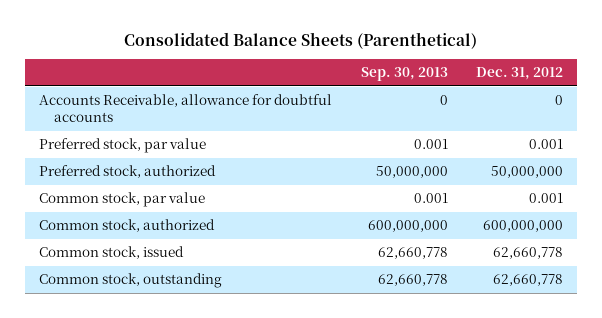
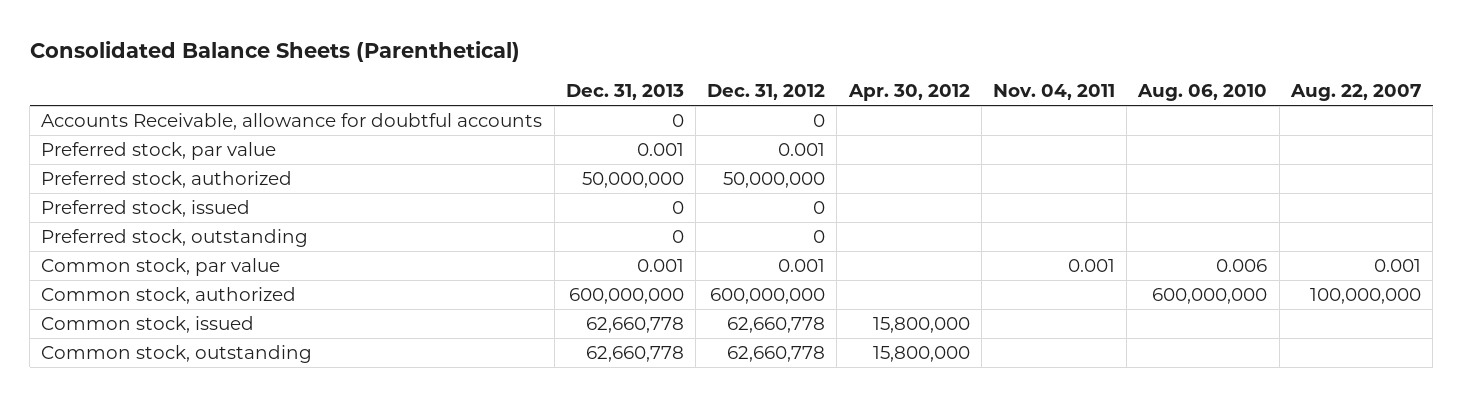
[360,67,448,82] Sep. 30, 2013 -> none
none -> [565,84,684,101] Dec. 31, 2013
none -> [847,84,970,102] Apr. 30, 2012
none -> [993,84,1116,101] Nov. 04, 2011
none -> [1137,84,1268,102] Aug. 06, 2010
none -> [1289,84,1421,102] Aug. 22, 2007
none -> [41,199,251,217] Preferred stock, issued
none -> [41,228,309,247] Preferred stock, outstanding

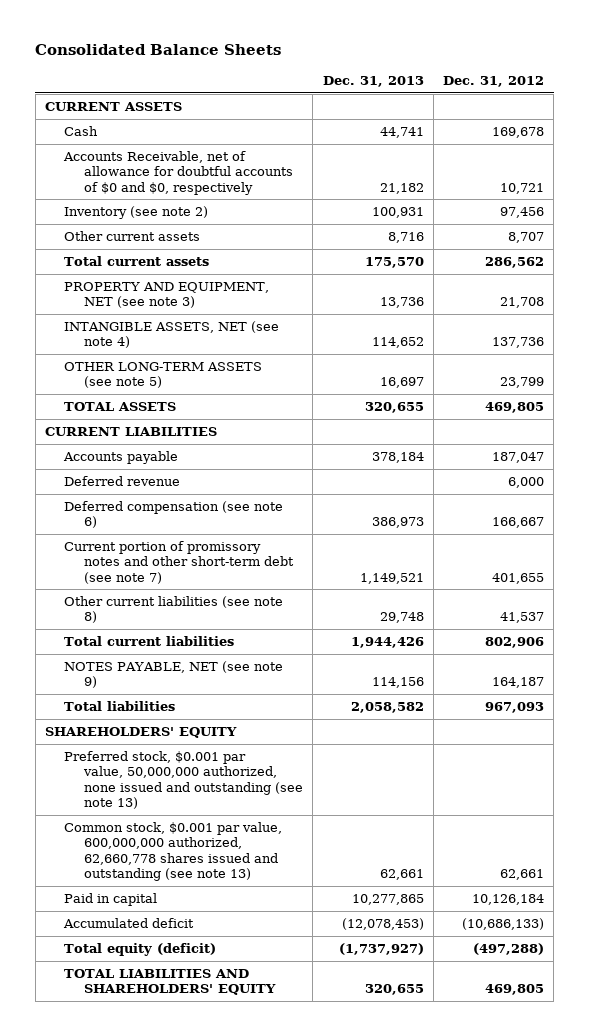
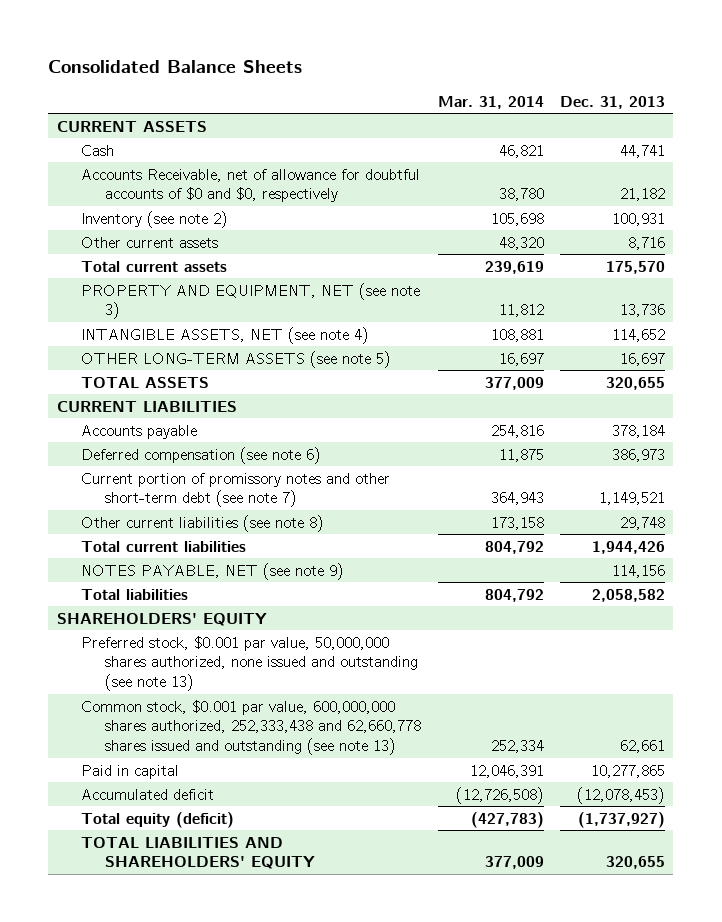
[443,76,545,88] Dec. 31, 2012 -> none
none -> [437,95,544,109] Mar. 31, 2014
[64,476,181,487] Deferred revenue -> none
[64,751,303,810] Preferred stock, $0.001 par value, 50,000,000 authorized, none issued and outstanding (see note 13) -> [80,635,419,691] Preferred stock, $0.001 par value, 50,000,000 shares authorized, none issued and outstanding (see note 13)
[64,822,283,882] Common stock, $0.001 par value, 600,000,000 authorized, 62,660,778 shares issued and outstanding (see note 13) -> [80,699,422,755] Common stock, $0.001 par value, 600,000,000 shares authorized, 252,333,438 and 62,660,778 shares issued and outstanding (see note 13)

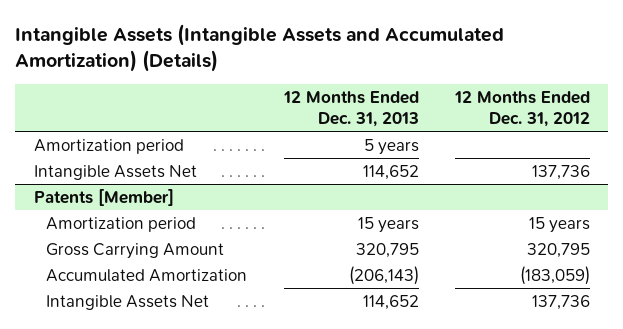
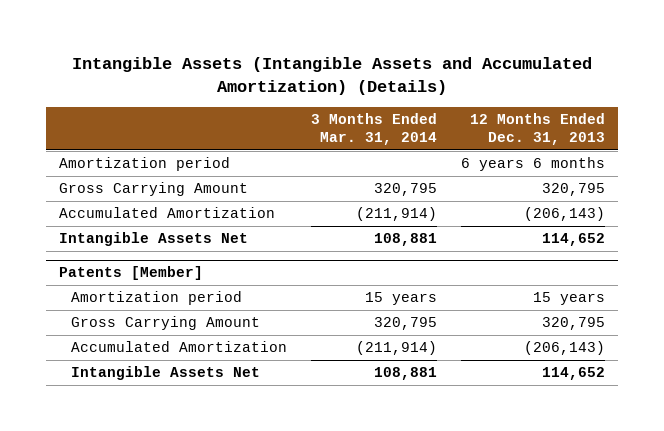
[453,91,590,127] 12 Months Ended Dec. 31, 2012 -> none
none -> [310,113,437,146] 3 Months Ended Mar. 31, 2014
[363,138,419,155] 5 years -> [461,157,606,172] 6 years 6 months
none -> [58,182,248,197] Gross Carrying Amount
none -> [58,207,275,219] Accumulated Amortization

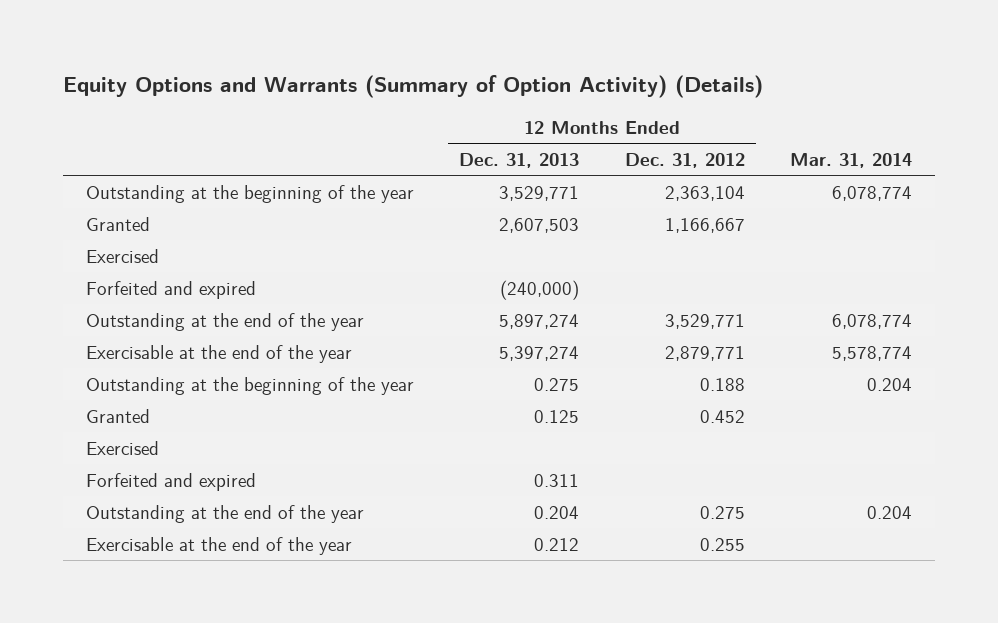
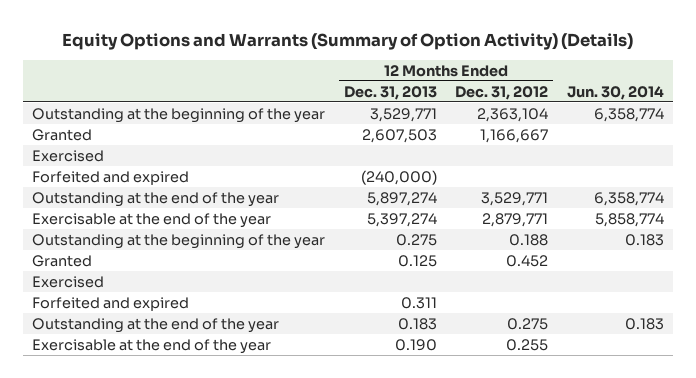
[789,152,912,168] Mar. 31, 2014 -> none
none -> [566,85,664,100] Jun. 30, 2014
[534,505,580,519] 0.204 -> [397,317,437,330] 0.183
[534,537,580,551] 0.212 -> [394,338,437,351] 0.190

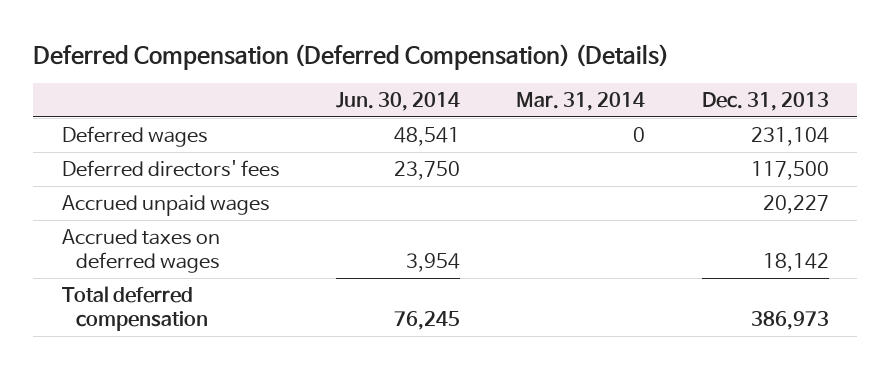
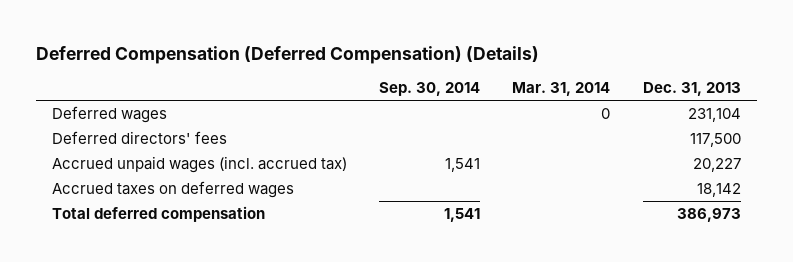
[335,91,460,111] Jun. 30, 2014 -> none
none -> [379,81,481,96] Sep. 30, 2014
[61,194,270,216] Accrued unpaid wages -> [52,156,348,174] Accrued unpaid wages (incl. accrued tax)

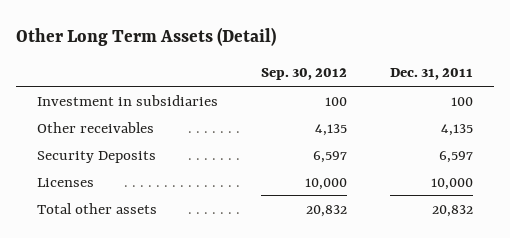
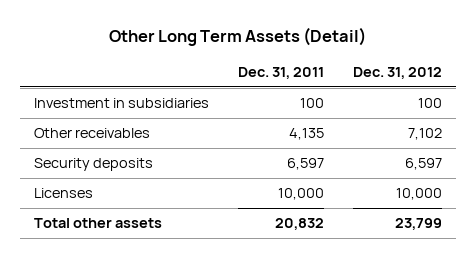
[260,68,347,81] Sep. 30, 2012 -> none
none -> [352,67,442,80] Dec. 31, 2012
[37,150,157,163] Security Deposits -> [34,158,154,172] Security deposits

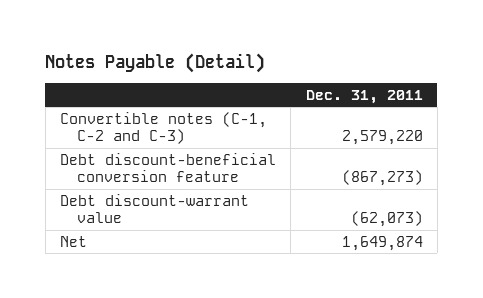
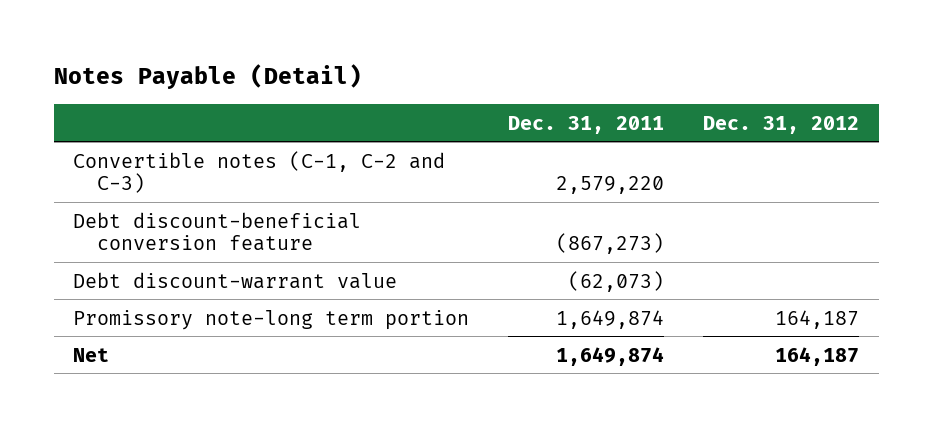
none -> [703,115,860,134] Dec. 31, 2012
none -> [73,309,470,330] Promissory note-long term portion

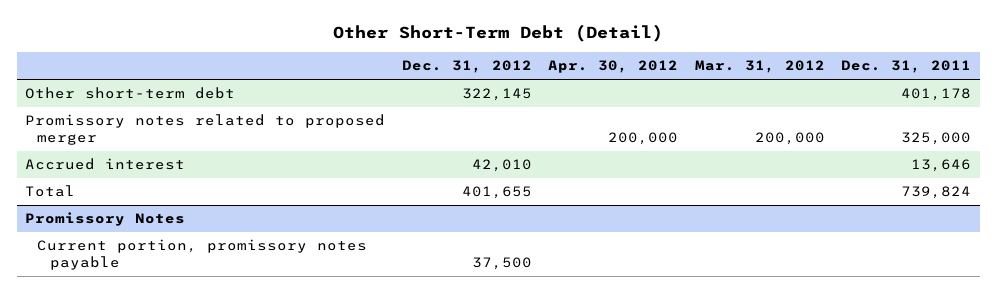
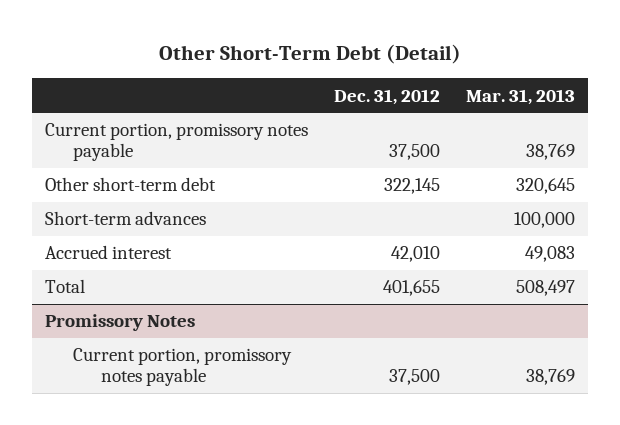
[548,60,679,74] Apr. 30, 2012 -> none
[694,60,825,74] Mar. 31, 2012 -> none
[841,60,972,74] Dec. 31, 2011 -> none
none -> [466,88,576,105] Mar. 31, 2013
none -> [44,123,308,162] Current portion, promissory notes payable
[25,114,386,146] Promissory notes related to proposed merger -> none
none -> [44,211,206,226] Short-term advances

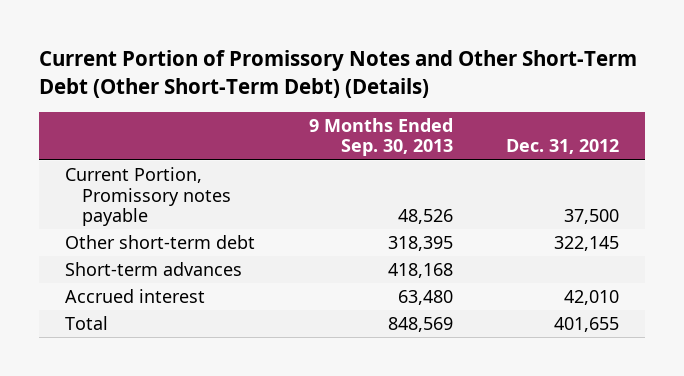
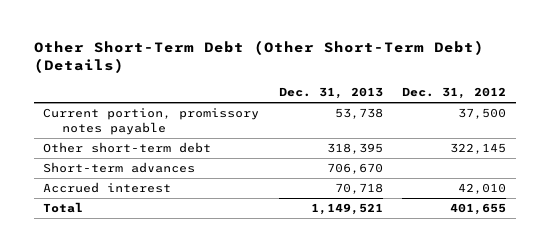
[38,50,637,98] Current Portion of Promissory Notes and Other Short-Term Debt (Other Short-Term Debt) (Details) -> [33,39,484,74] Other Short-Term Debt (Other Short-Term Debt) (Details)
[308,117,453,157] 9 Months Ended Sep. 30, 2013 -> none
none -> [278,87,383,100] Dec. 31, 2013
[65,167,232,227] Current Portion, Promissory notes payable -> [43,108,260,135] Current portion, promissory notes payable

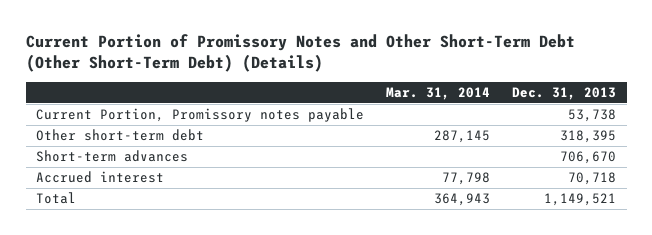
[33,39,484,74] Other Short-Term Debt (Other Short-Term Debt) (Details) -> [25,33,575,73] Current Portion of Promissory Notes and Other Short-Term Debt (Other Short-Term Debt) (Details)
[402,87,507,100] Dec. 31, 2012 -> none
none -> [386,87,491,101] Mar. 31, 2014
[43,108,260,135] Current portion, promissory notes payable -> [36,108,365,123] Current Portion, Promissory notes payable

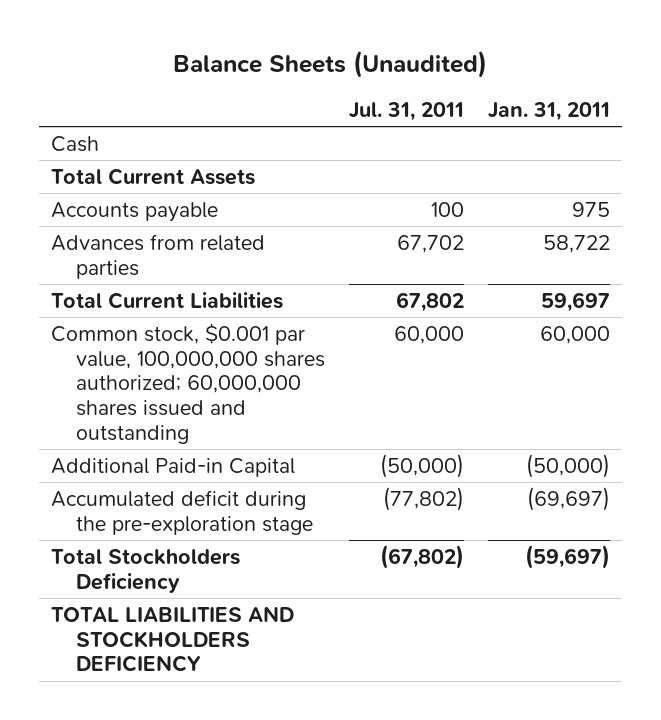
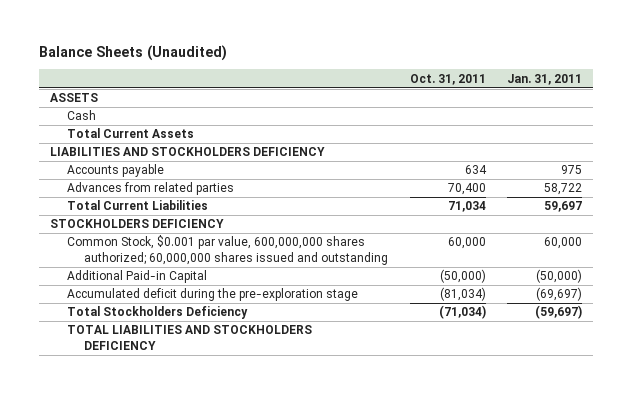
[348,102,464,122] Jul. 31, 2011 -> none
none -> [409,73,486,85] Oct. 31, 2011
none -> [49,93,98,103] ASSETS
none -> [49,147,325,157] LIABILITIES AND STOCKHOLDERS DEFICIENCY
none -> [49,219,224,229] STOCKHOLDERS DEFICIENCY
[51,322,325,445] Common stock, $0.001 par value, 100,000,000 shares authorized; 60,000,000 shares issued and outstanding -> [66,235,388,265] Common Stock, $0.001 par value, 600,000,000 shares authorized; 60,000,000 shares issued and outstanding

